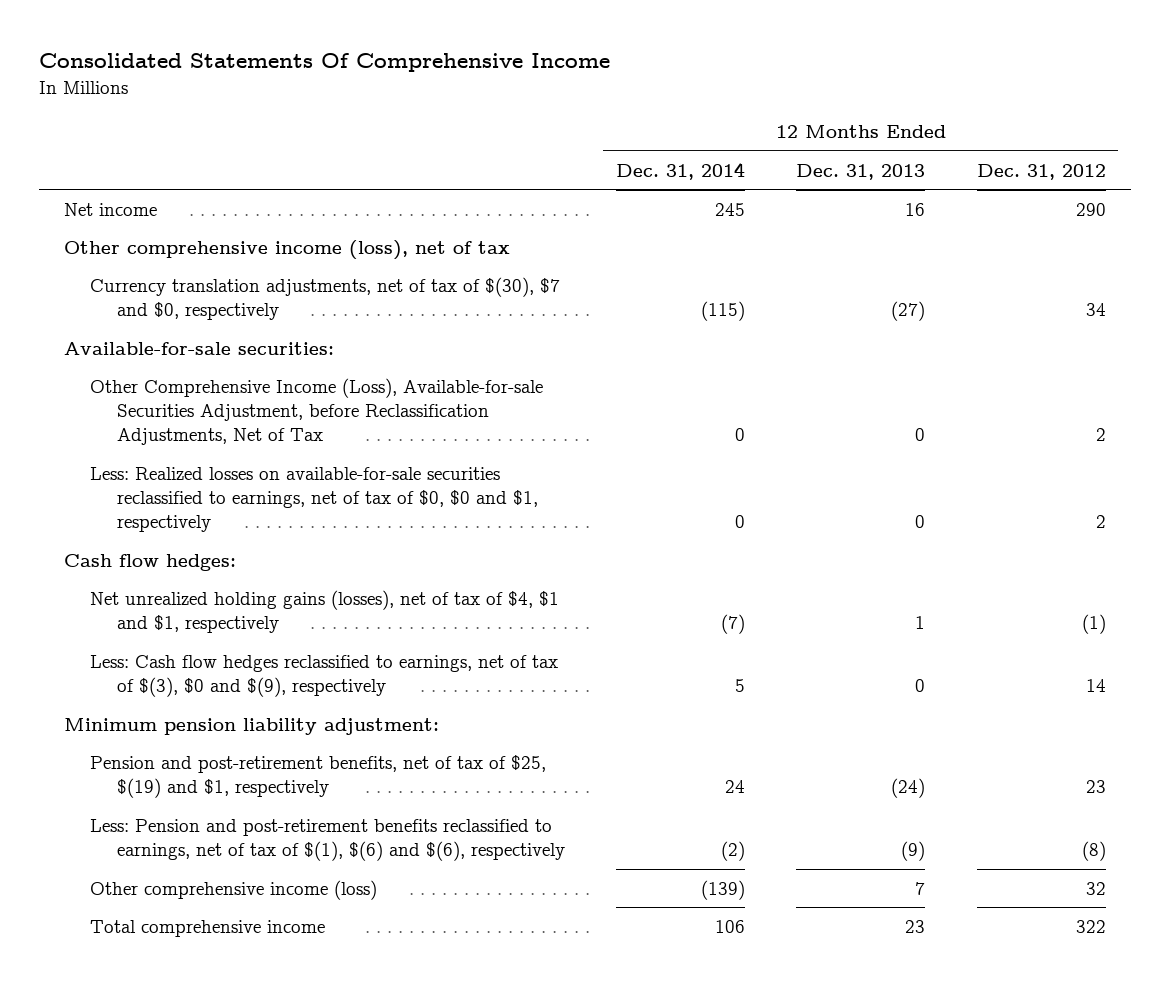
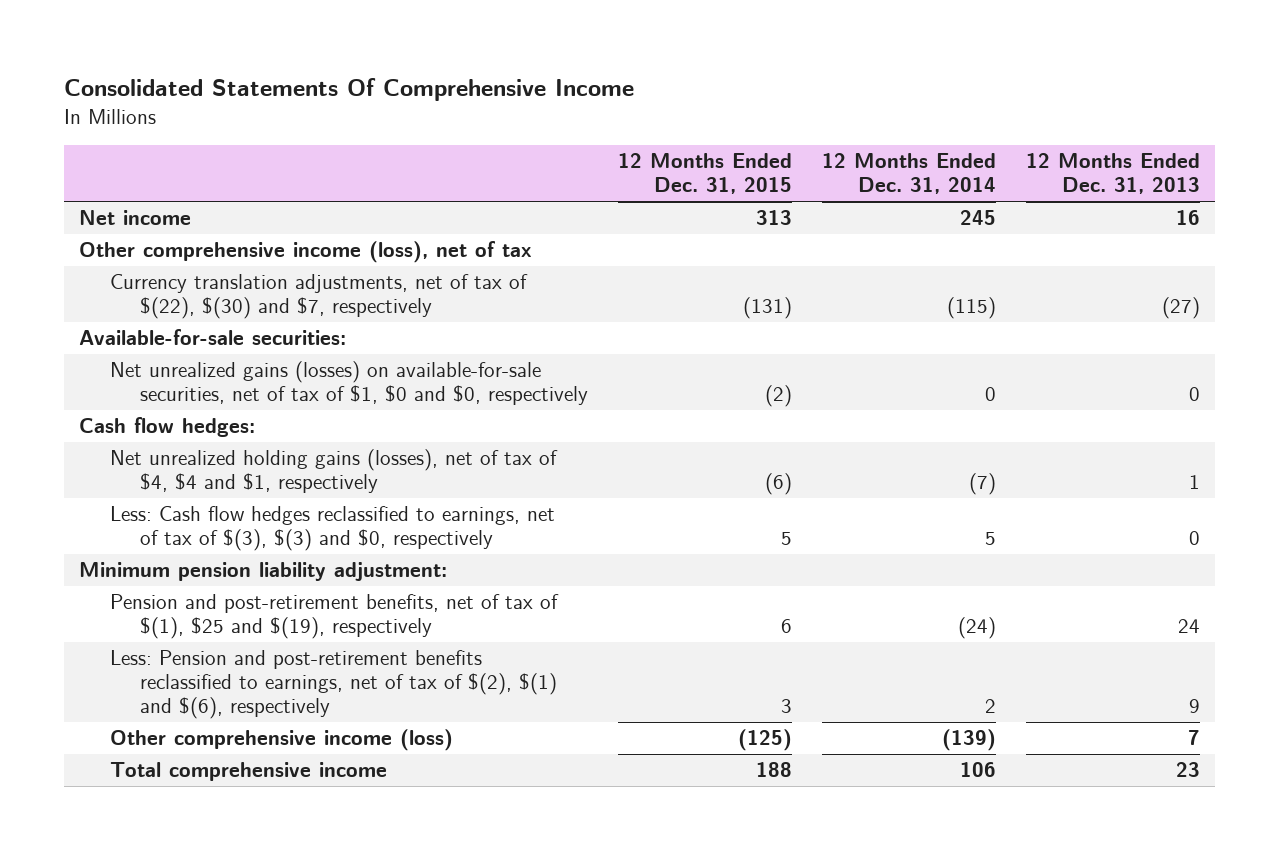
[976,163,1106,180] Dec. 31, 2012 -> none
none -> [618,153,793,195] 12 Months Ended Dec. 31, 2015
[90,276,561,321] Currency translation adjustments, net of tax of $(30), $7 and $0, respectively -> [109,274,528,320] Currency translation adjustments, net of tax of $(22), $(30) and $7, respectively
[90,466,538,533] Less: Realized losses on available-for-sale securities reclassified to earnings, net of tax of $0, $0 and $1, respectively -> none
[90,377,544,446] Other Comprehensive Income (Loss), Available-for-sale Securities Adjustment, before Reclassification Adjustments, Net of Tax -> [109,361,589,406] Net unrealized gains (losses) on available-for-sale securities, net of tax of $1, $0 and $0, respectively
[90,589,560,634] Net unrealized holding gains (losses), net of tax of $4, $1 and $1, respectively -> [109,449,558,494] Net unrealized holding gains (losses), net of tax of $4, $4 and $1, respectively
[90,654,559,698] Less: Cash flow hedges reclassified to earnings, net of tax of $(3), $0 and $(9), respectively -> [109,506,555,552] Less: Cash flow hedges reclassified to earnings, net of tax of $(3), $(3) and $0, respectively
[90,754,547,799] Pension and post-retirement benefits, net of tax of $25, $(19) and $1, respectively -> [109,594,559,640] Pension and post-retirement benefits, net of tax of $(1), $25 and $(19), respectively
[725,780,746,794] 24 -> [958,617,997,640] (24)
[891,778,926,799] (24) -> [1178,619,1201,634] 24
[90,818,565,862] Less: Pension and post-retirement benefits reclassified to earnings, net of tax of $(1), $(6) and $(6), respectively -> [109,650,558,720] Less: Pension and post-retirement benefits reclassified to earnings, net of tax of $(2), $(1) and $(6), respectively
[721,841,746,862] (2) -> [985,699,997,714] 2
[901,841,926,862] (9) -> [1189,699,1201,714] 9

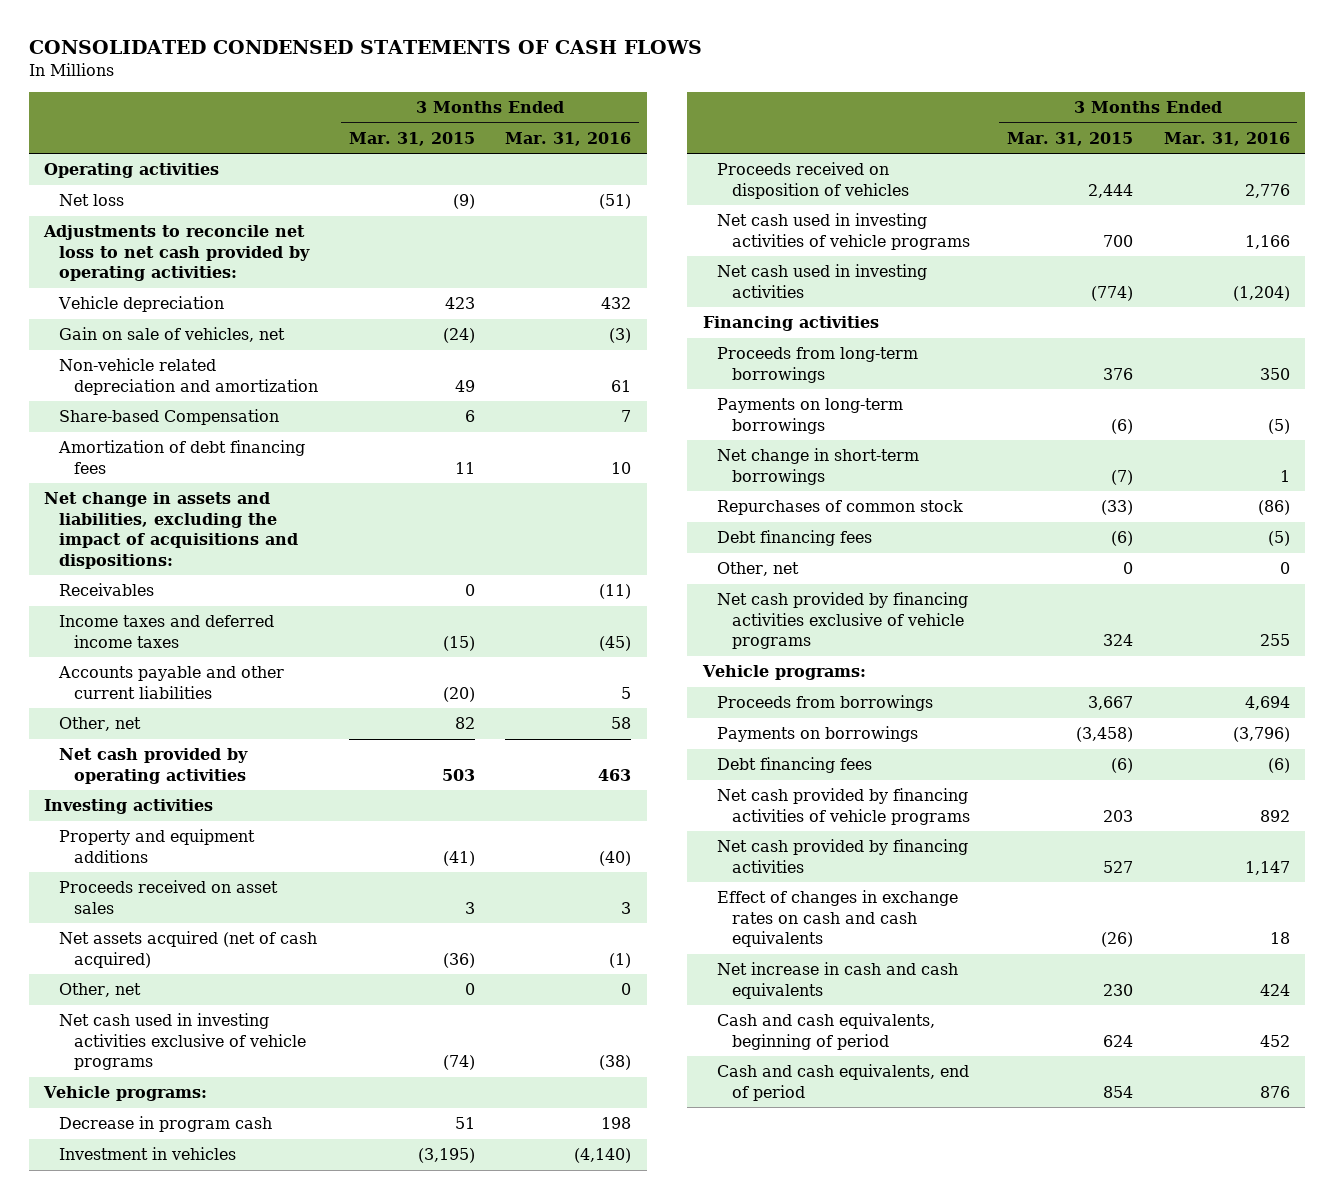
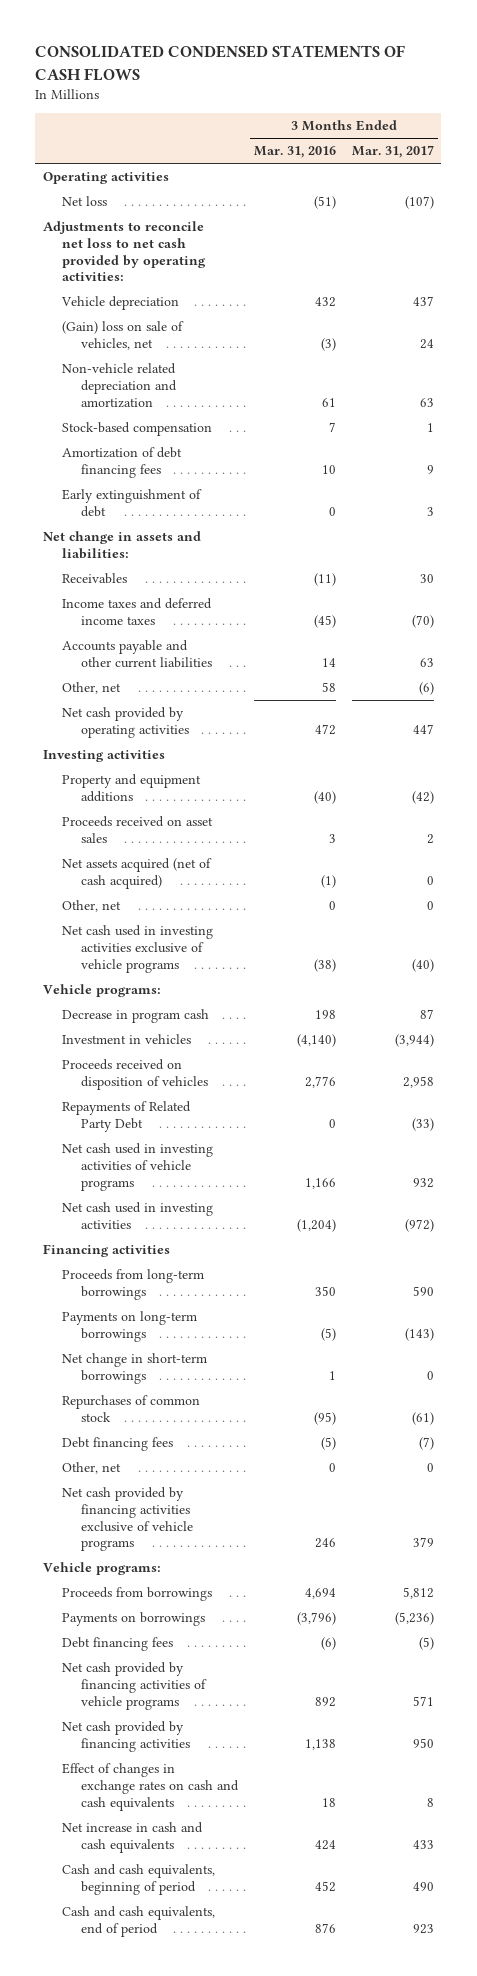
[348,131,475,146] Mar. 31, 2015 -> none
none -> [351,145,434,159] Mar. 31, 2017
[59,327,286,343] Gain on sale of vehicles, net -> [62,321,185,350] (Gain) loss on sale of vehicles, net
[59,409,280,426] Share-based Compensation -> [62,422,213,437] Stock-based compensation
none -> [62,489,203,517] Early extinguishment of debt
[44,492,299,569] Net change in assets and liabilities, excluding the impact of acquisitions and dispositions: -> [43,531,202,559] Net change in assets and liabilities:
[621,686,632,699] 5 -> [321,657,336,667] 14
[598,768,632,781] 463 -> [314,723,336,735] 472
none -> [62,1101,192,1132] Repayments of Related Party Debt
[1257,500,1290,516] (86) -> [313,1411,336,1425] (95)
[1259,634,1290,647] 255 -> [314,1538,336,1549] 246
[1244,860,1290,875] 1,147 -> [304,1738,336,1750] 1,138

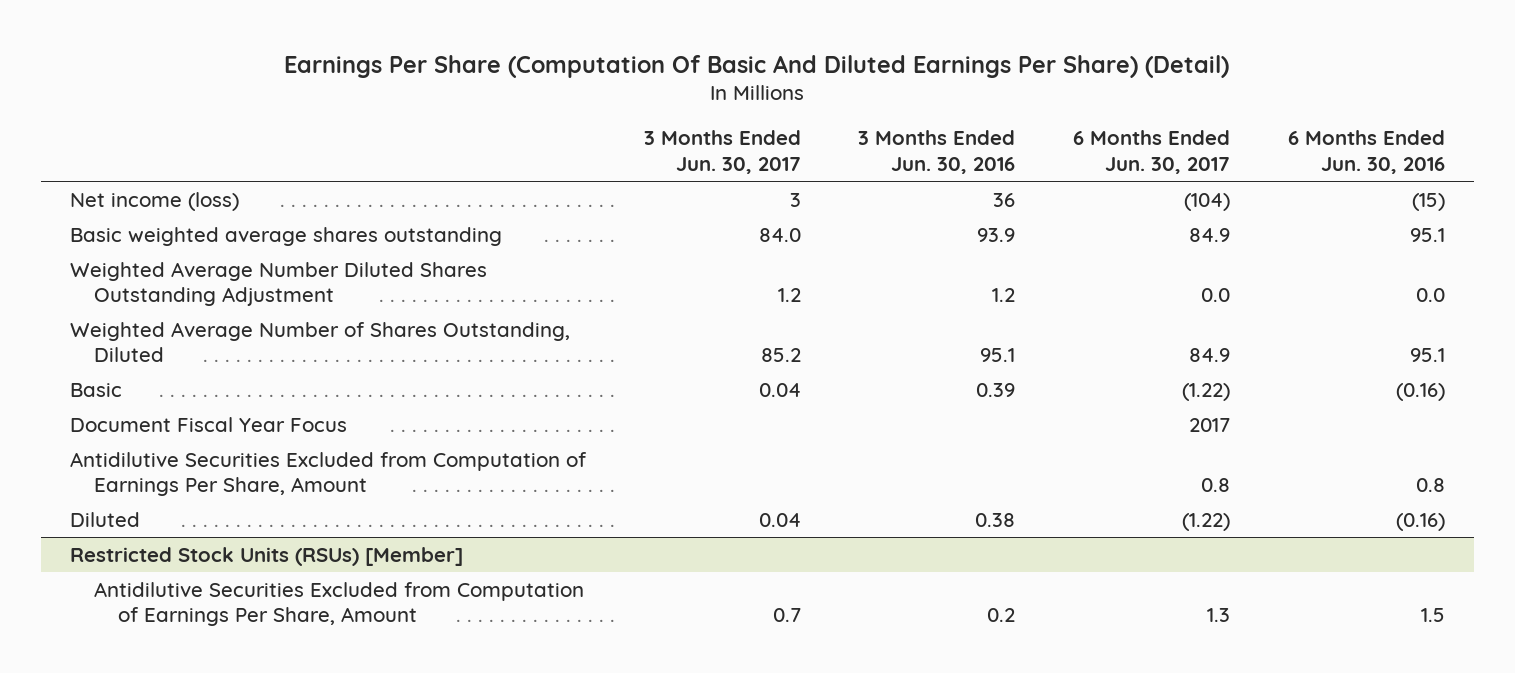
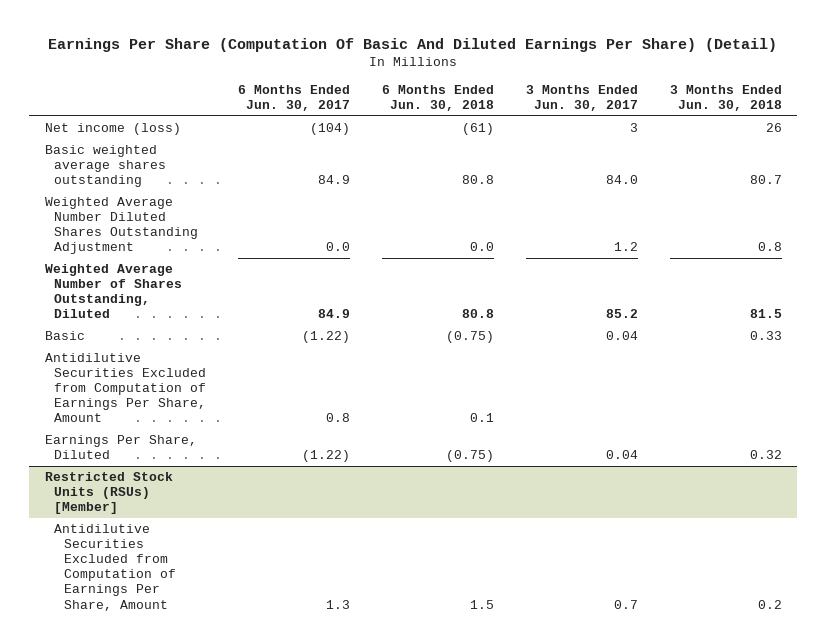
[858,130,1016,174] 3 Months Ended Jun. 30, 2016 -> none
[1287,130,1445,174] 6 Months Ended Jun. 30, 2016 -> none
none -> [381,85,494,112] 6 Months Ended Jun. 30, 2018
none -> [669,85,782,112] 3 Months Ended Jun. 30, 2018
[70,416,348,432] Document Fiscal Year Focus -> none
[70,511,141,527] Diluted -> [44,435,197,460] Earnings Per Share, Diluted

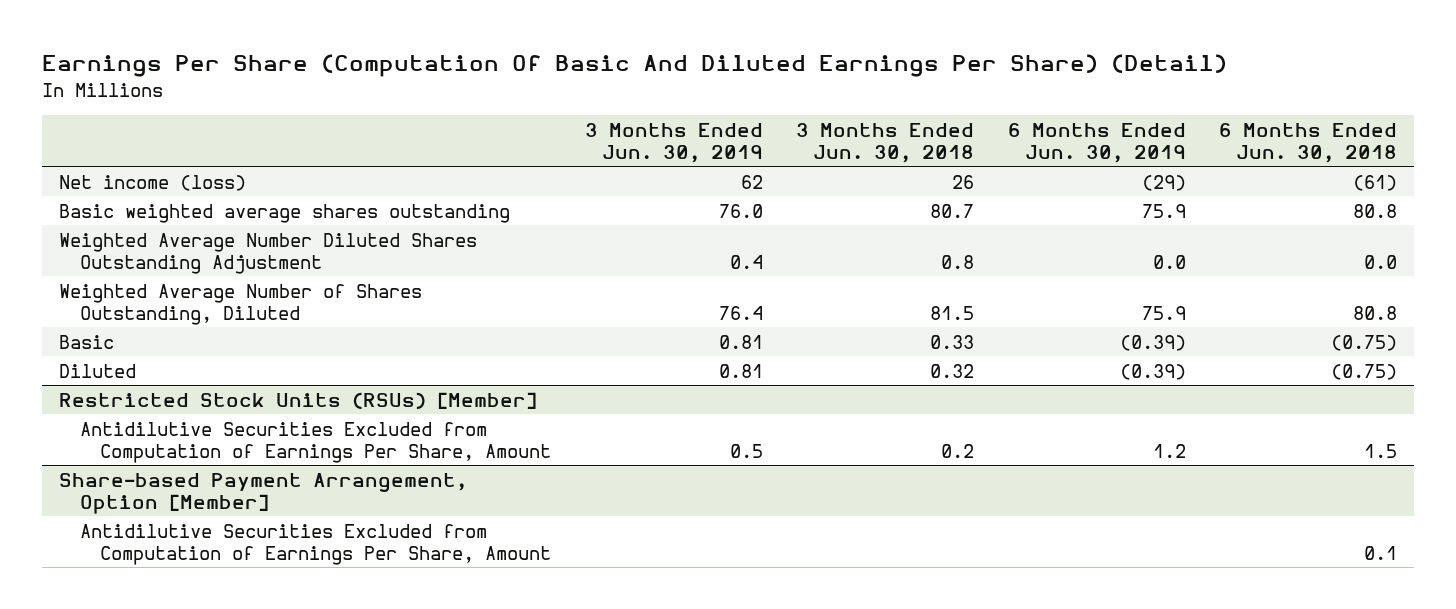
[238,85,351,112] 6 Months Ended Jun. 30, 2017 -> none
[525,85,638,112] 3 Months Ended Jun. 30, 2017 -> none
none -> [584,123,763,163] 3 Months Ended Jun. 30, 2019
none -> [1007,123,1186,163] 6 Months Ended Jun. 30, 2019
[44,353,207,423] Antidilutive Securities Excluded from Computation of Earnings Per Share, Amount -> none
[44,435,197,460] Earnings Per Share, Diluted -> [58,363,136,378] Diluted
none -> [58,472,467,514] Share-based Payment Arrangement, Option [Member]
none -> [79,523,552,565] Antidilutive Securities Excluded from Computation of Earnings Per Share, Amount

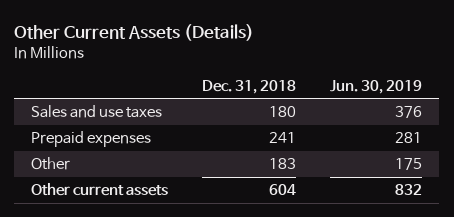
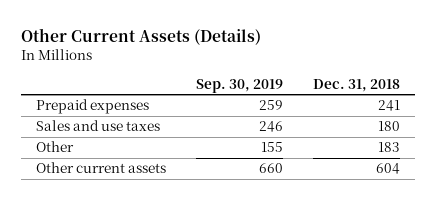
[330,79,423,94] Jun. 30, 2019 -> none
none -> [195,78,283,93] Sep. 30, 2019
[31,105,163,119] Sales and use taxes -> [36,120,161,132] Sales and use taxes

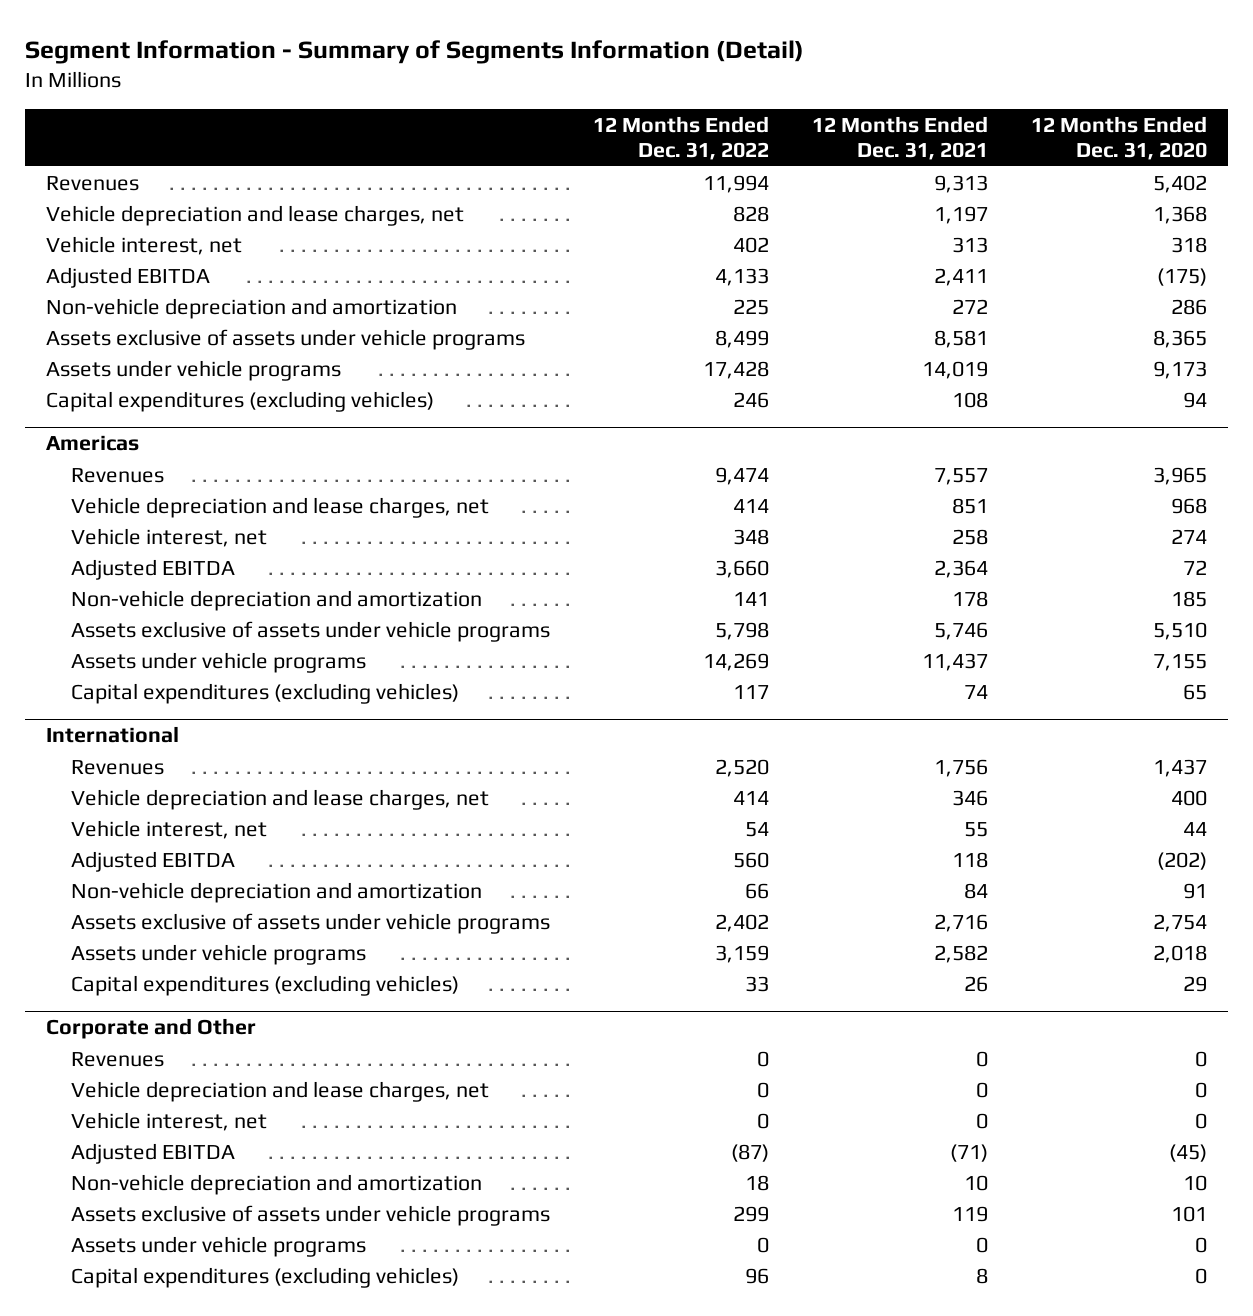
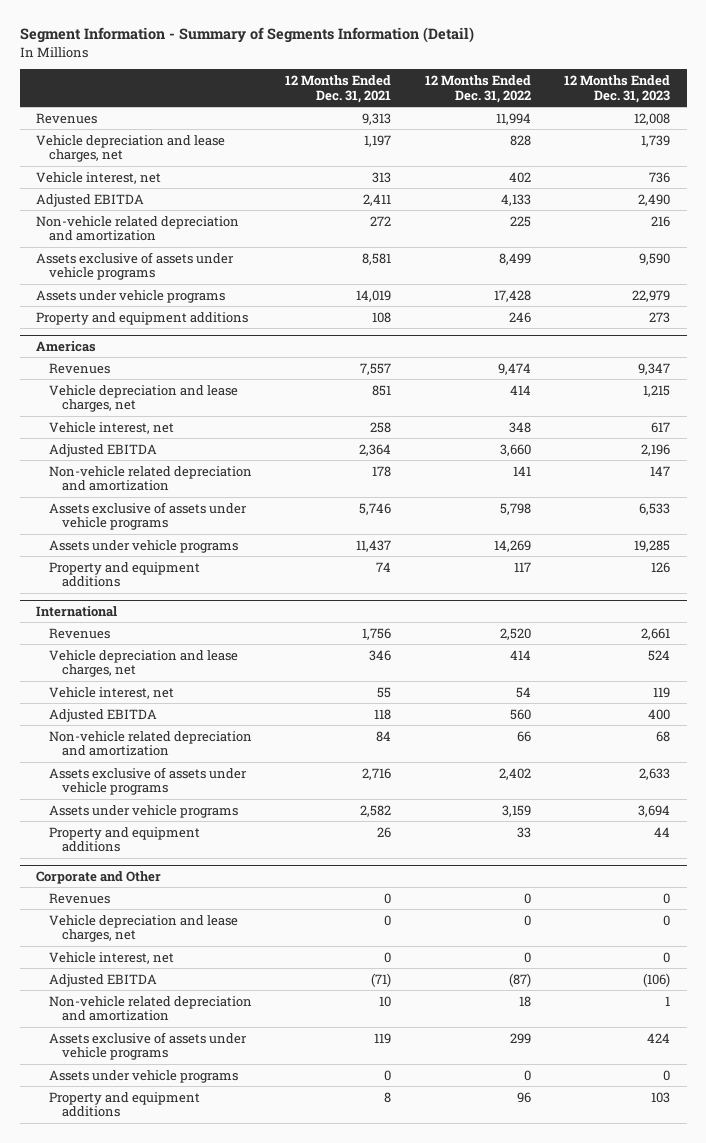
[1030,115,1207,160] 12 Months Ended Dec. 31, 2020 -> none
none -> [563,74,670,103] 12 Months Ended Dec. 31, 2023
[46,297,458,319] Non-vehicle depreciation and amortization -> [36,215,240,242] Non-vehicle related depreciation and amortization
[46,390,435,412] Capital expenditures (excluding vehicles) -> [36,311,249,325] Property and equipment additions
[70,589,482,611] Non-vehicle depreciation and amortization -> [49,465,253,492] Non-vehicle related depreciation and amortization
[70,682,459,704] Capital expenditures (excluding vehicles) -> [49,561,201,588] Property and equipment additions
[70,881,482,903] Non-vehicle depreciation and amortization -> [49,730,253,757] Non-vehicle related depreciation and amortization
[70,974,459,996] Capital expenditures (excluding vehicles) -> [49,826,201,853] Property and equipment additions
[70,1173,482,1195] Non-vehicle depreciation and amortization -> [49,995,253,1022] Non-vehicle related depreciation and amortization
[70,1266,459,1288] Capital expenditures (excluding vehicles) -> [49,1091,201,1118] Property and equipment additions

